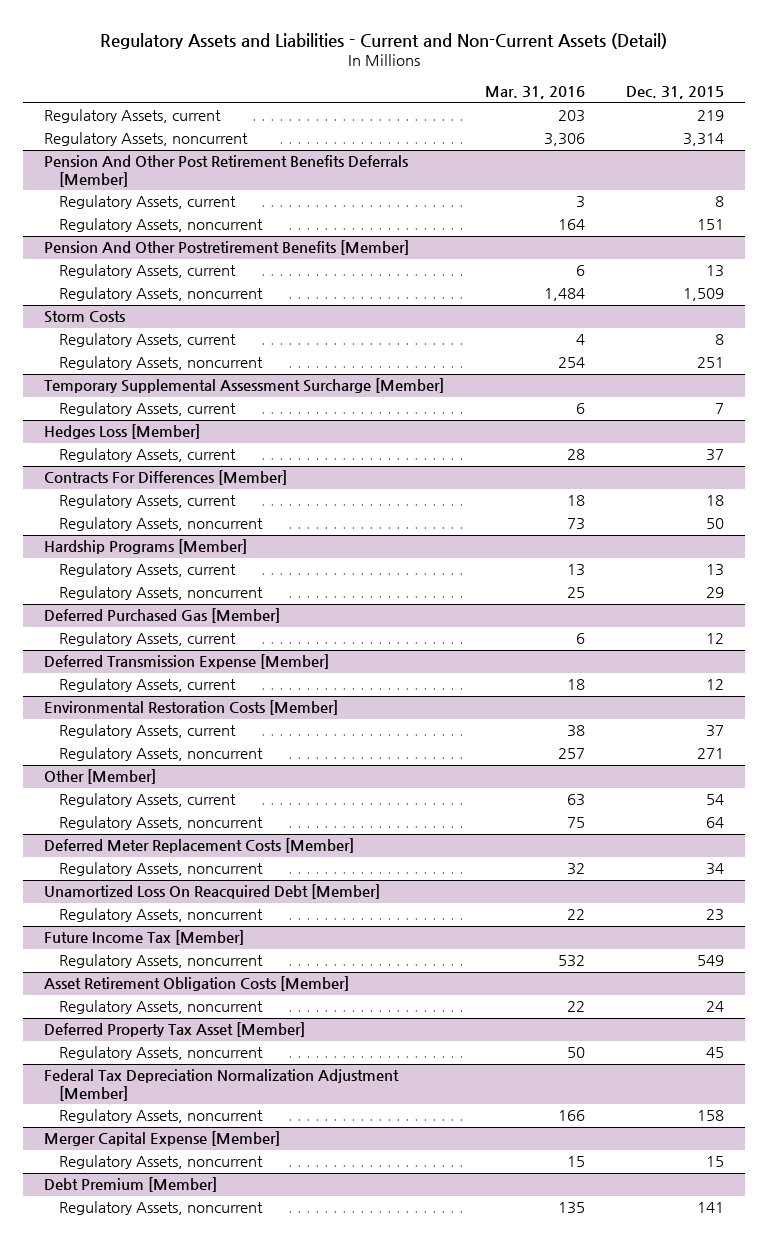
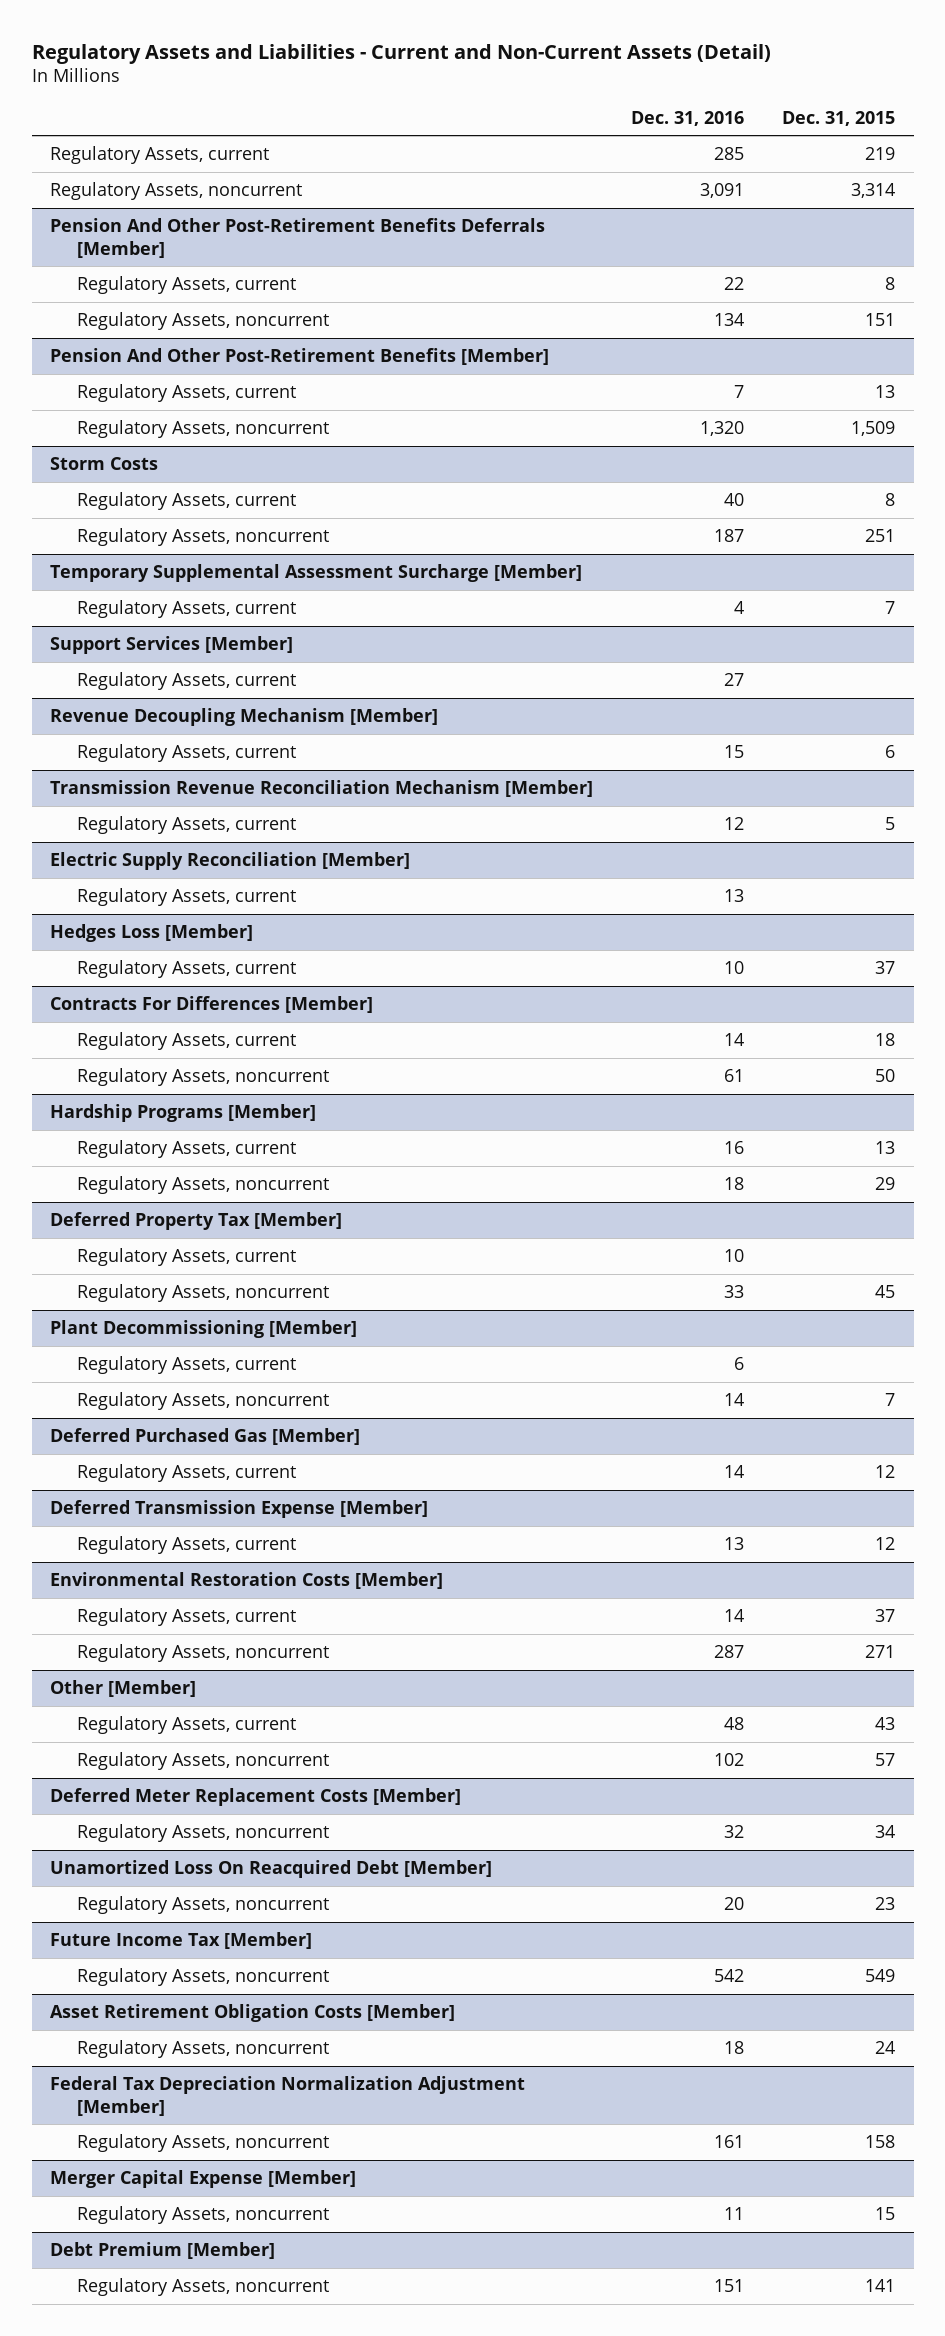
[484,86,585,100] Mar. 31, 2016 -> none
none -> [631,110,745,126] Dec. 31, 2016
[43,155,408,187] Pension And Other Post Retirement Benefits Deferrals [Member] -> [50,217,546,258] Pension And Other Post-Retirement Benefits Deferrals [Member]
[43,240,409,256] Pension And Other Postretirement Benefits [Member] -> [50,347,550,365] Pension And Other Post-Retirement Benefits [Member]
none -> [50,635,294,654] Support Services [Member]
none -> [76,671,296,690] Regulatory Assets, current
none -> [50,707,439,726] Revenue Decoupling Mechanism [Member]
none -> [76,743,296,762] Regulatory Assets, current
none -> [50,779,594,797] Transmission Revenue Reconciliation Mechanism [Member]
none -> [76,815,296,834] Regulatory Assets, current
none -> [50,851,411,870] Electric Supply Reconciliation [Member]
none -> [76,887,296,906] Regulatory Assets, current
none -> [50,1211,343,1230] Deferred Property Tax [Member]
none -> [76,1247,296,1266] Regulatory Assets, current
none -> [76,1283,329,1302] Regulatory Assets, noncurrent
none -> [50,1319,358,1338] Plant Decommissioning [Member]
none -> [76,1355,296,1374] Regulatory Assets, current
none -> [76,1391,329,1410] Regulatory Assets, noncurrent
[706,794,725,806] 54 -> [874,1716,895,1730] 43
[706,817,725,829] 64 -> [874,1752,895,1766] 57
[43,1022,305,1038] Deferred Property Tax Asset [Member] -> none
[59,1046,264,1061] Regulatory Assets, noncurrent -> none

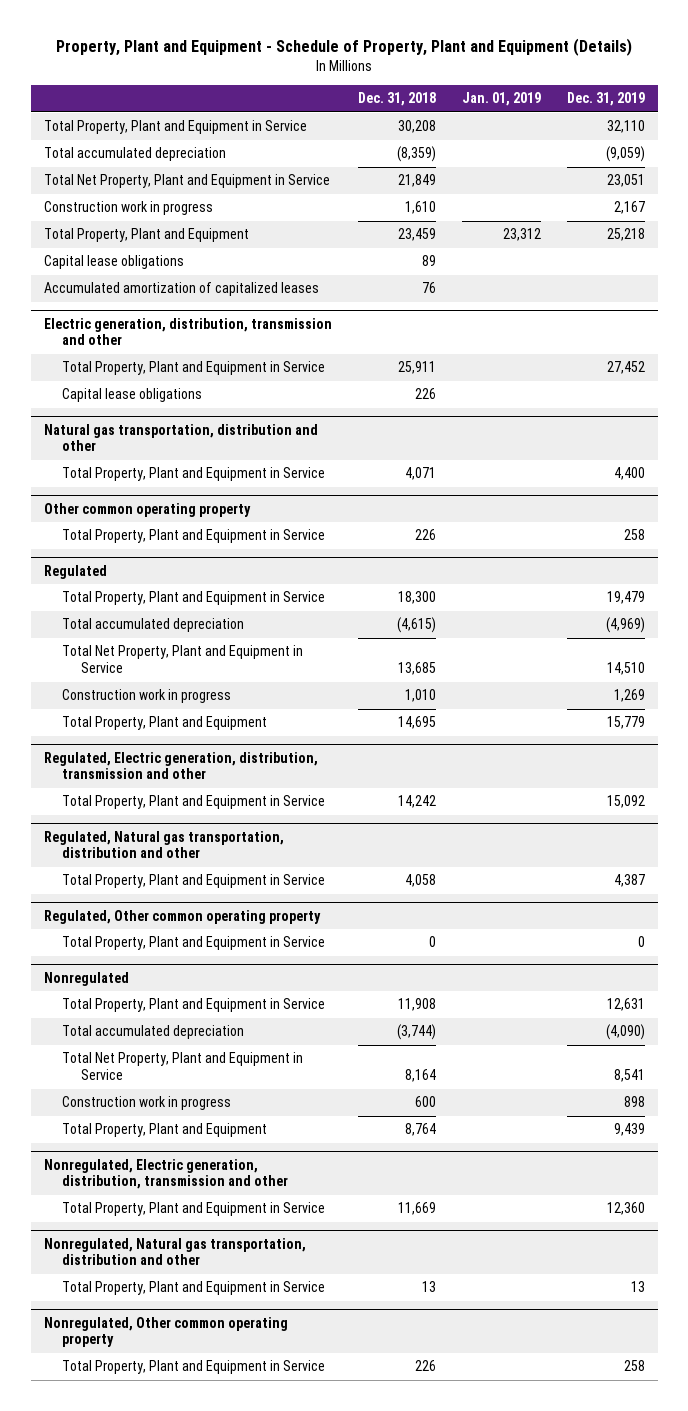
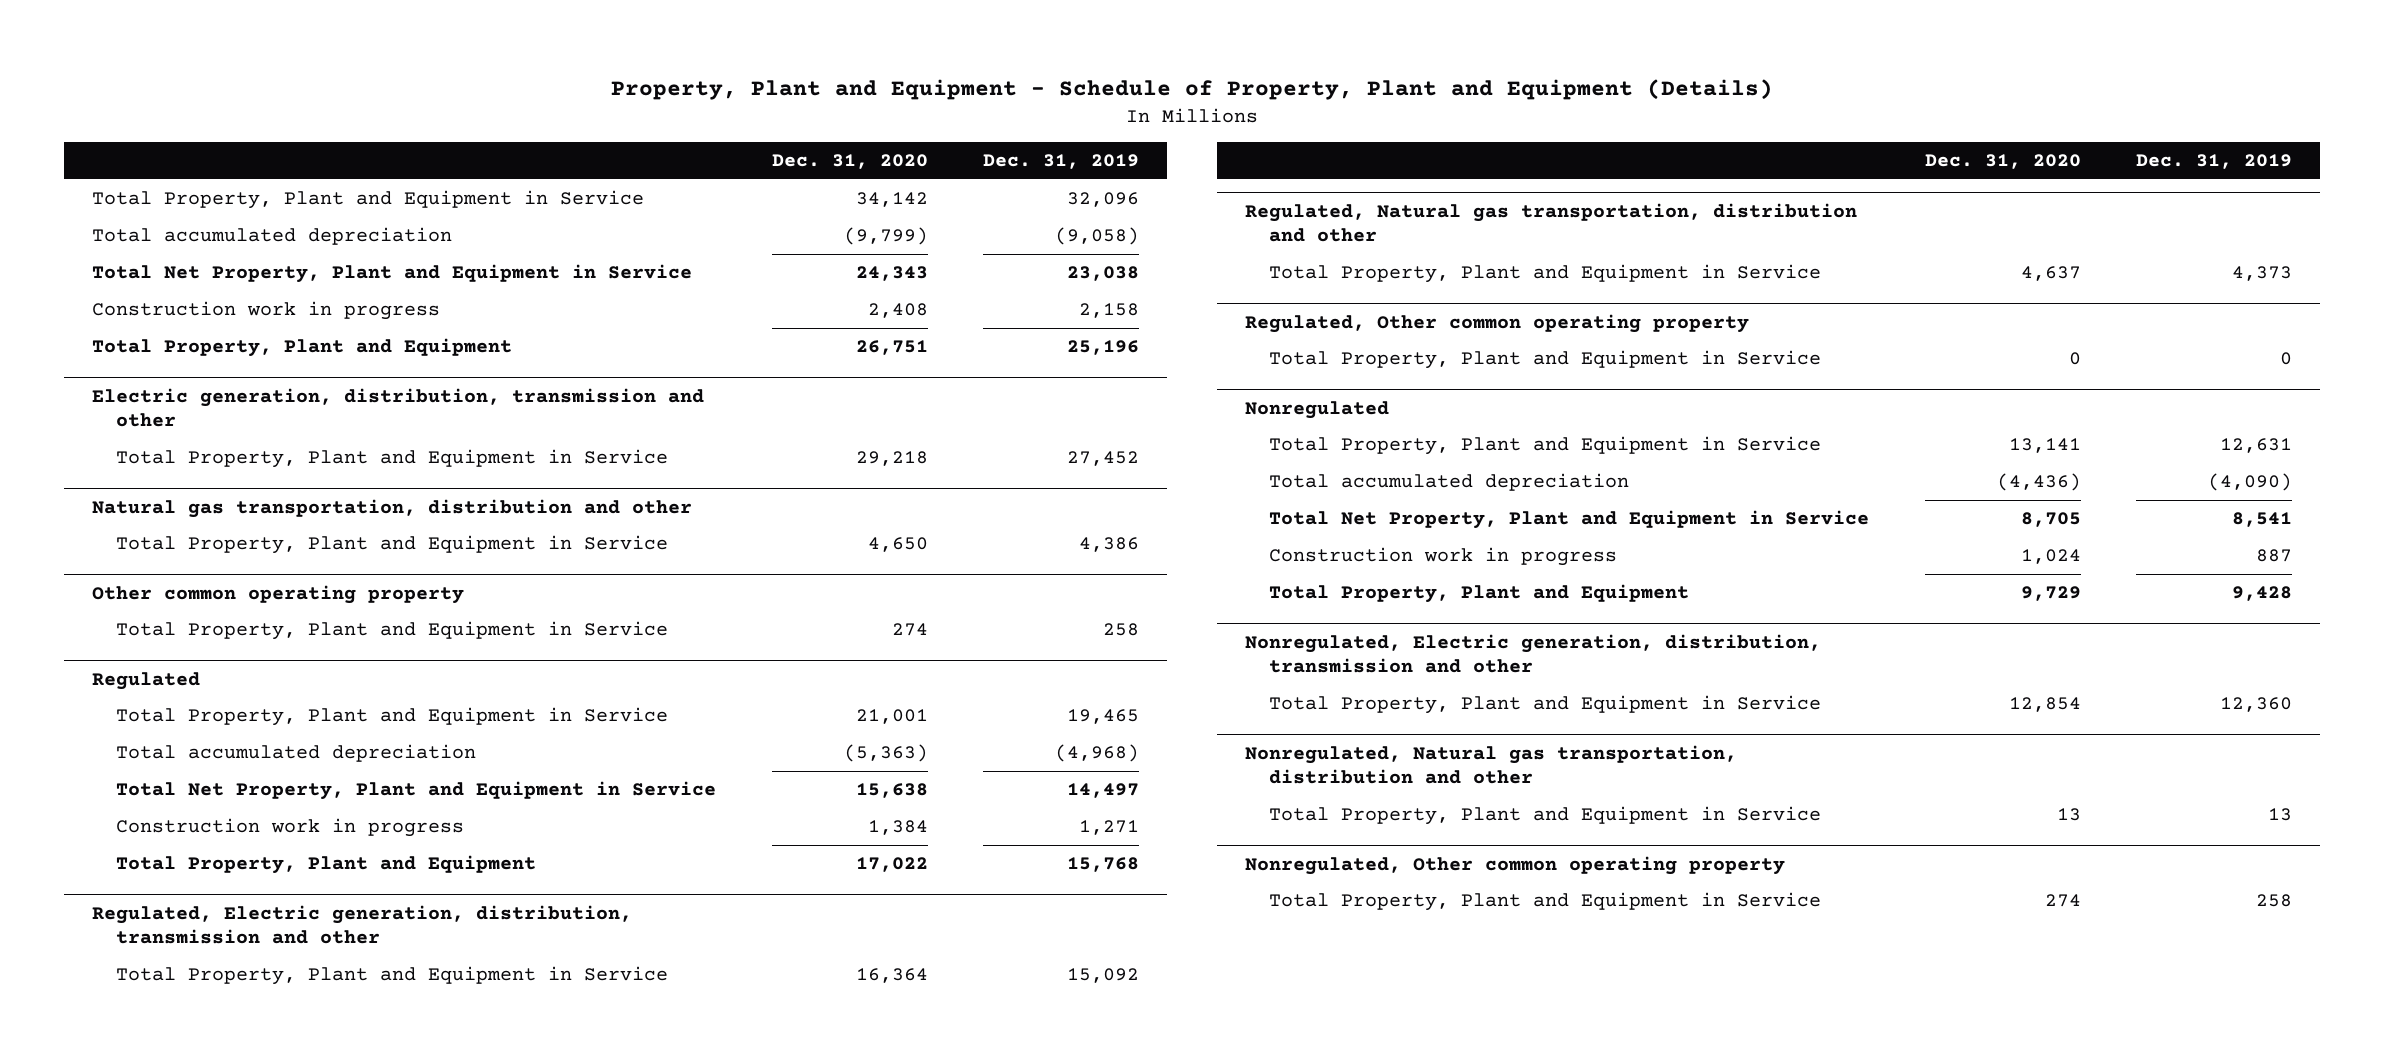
[357,92,436,107] Dec. 31, 2018 -> none
[461,92,541,107] Jan. 01, 2019 -> none
none -> [771,154,928,170] Dec. 31, 2020
[43,255,184,270] Capital lease obligations -> none
[43,282,319,297] Accumulated amortization of capitalized leases -> none
[606,120,645,134] 32,110 -> [1067,192,1140,208] 32,096
[605,146,645,163] (9,059) -> [1055,227,1140,246] (9,058)
[606,174,645,188] 23,051 -> [1067,266,1140,282] 23,038
[613,201,645,215] 2,167 -> [1079,303,1140,319] 2,158
[606,228,645,242] 25,218 -> [1067,340,1140,356] 25,196
[62,388,203,403] Capital lease obligations -> none
[613,467,645,481] 4,400 -> [1079,537,1140,553] 4,386
[606,591,645,605] 19,479 -> [1067,709,1140,725] 19,465
[605,617,645,634] (4,969) -> [1055,744,1140,763] (4,968)
[606,661,645,675] 14,510 -> [1067,783,1140,799] 14,497
[613,689,645,703] 1,269 -> [1079,820,1140,836] 1,271
[606,716,645,730] 15,779 -> [1067,857,1140,873] 15,768
[613,874,645,888] 4,387 -> [2232,266,2293,282] 4,373
[623,1096,645,1108] 898 -> [2256,549,2293,563] 887
[613,1123,645,1137] 9,439 -> [2232,586,2293,602] 9,428

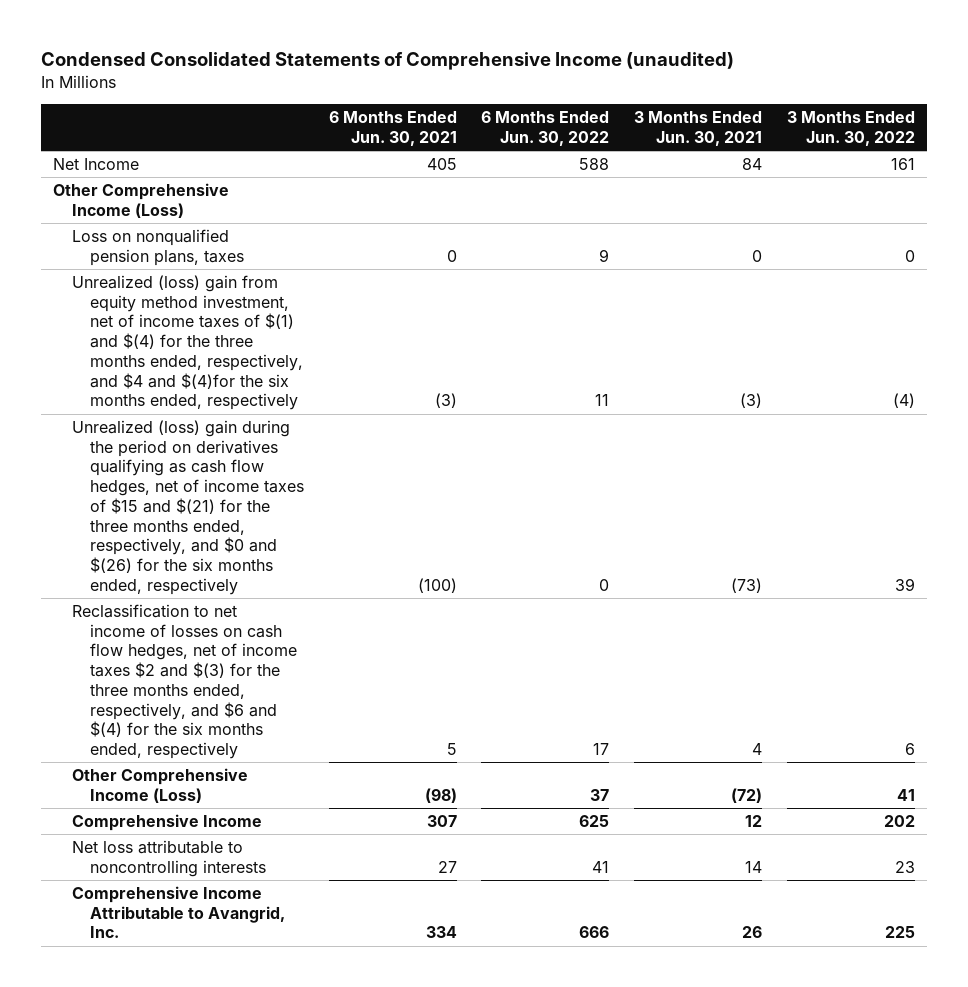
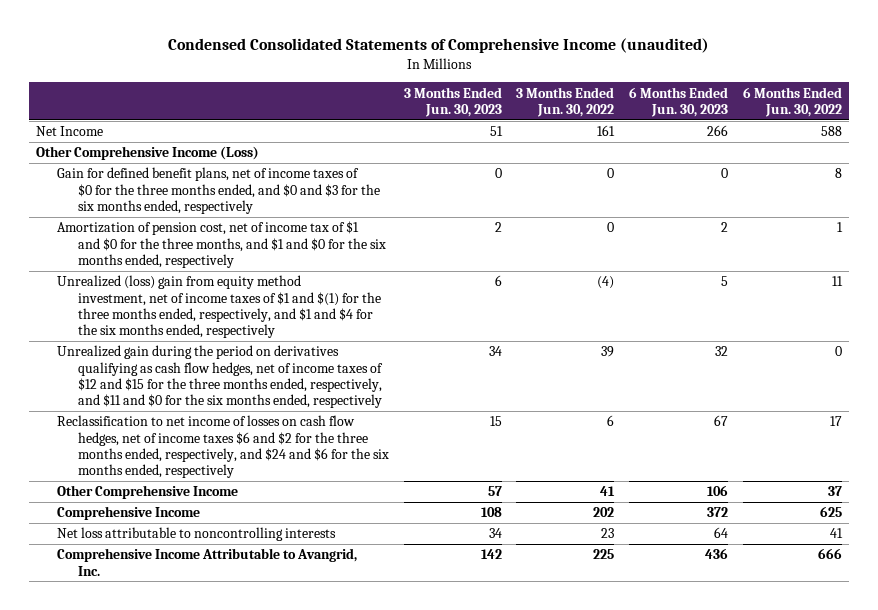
[328,111,457,146] 6 Months Ended Jun. 30, 2021 -> none
[633,111,762,146] 3 Months Ended Jun. 30, 2021 -> none
none -> [403,86,502,117] 3 Months Ended Jun. 30, 2023
none -> [629,86,729,117] 6 Months Ended Jun. 30, 2023
[71,229,244,266] Loss on nonqualified pension plans, taxes -> none
none -> [57,167,380,214] Gain for defined benefit plans, net of income taxes of $0 for the three months ended, and $0 and $3 for the six months ended, respectively
none -> [57,221,386,268] Amortization of pension cost, net of income tax of $1 and $0 for the three months, and $1 and $0 for the six months ended, respectively
[71,275,303,411] Unrealized (loss) gain from equity method investment, net of income taxes of $(1) and $(4) for the three months ended, respectively, and $4 and $(4)for the six months ended, respectively -> [57,275,381,338] Unrealized (loss) gain from equity method investment, net of income taxes of $1 and $(1) for the three months ended, respectively, and $1 and $4 for the six months ended, respectively
[71,420,304,595] Unrealized (loss) gain during the period on derivatives qualifying as cash flow hedges, net of income taxes of $15 and $(21) for the three months ended, respectively, and $0 and $(26) for the six months ended, respectively -> [57,345,383,408] Unrealized gain during the period on derivatives qualifying as cash flow hedges, net of income taxes of $12 and $15 for the three months ended, respectively, and $11 and $0 for the six months ended, respectively
[71,604,297,760] Reclassification to net income of losses on cash flow hedges, net of income taxes $2 and $(3) for the three months ended, respectively, and $6 and $(4) for the six months ended, respectively -> [57,415,389,478] Reclassification to net income of losses on cash flow hedges, net of income taxes $6 and $2 for the three months ended, respectively, and $24 and $6 for the six months ended, respectively
[71,768,248,803] Other Comprehensive Income (Loss) -> [57,485,239,500] Other Comprehensive Income

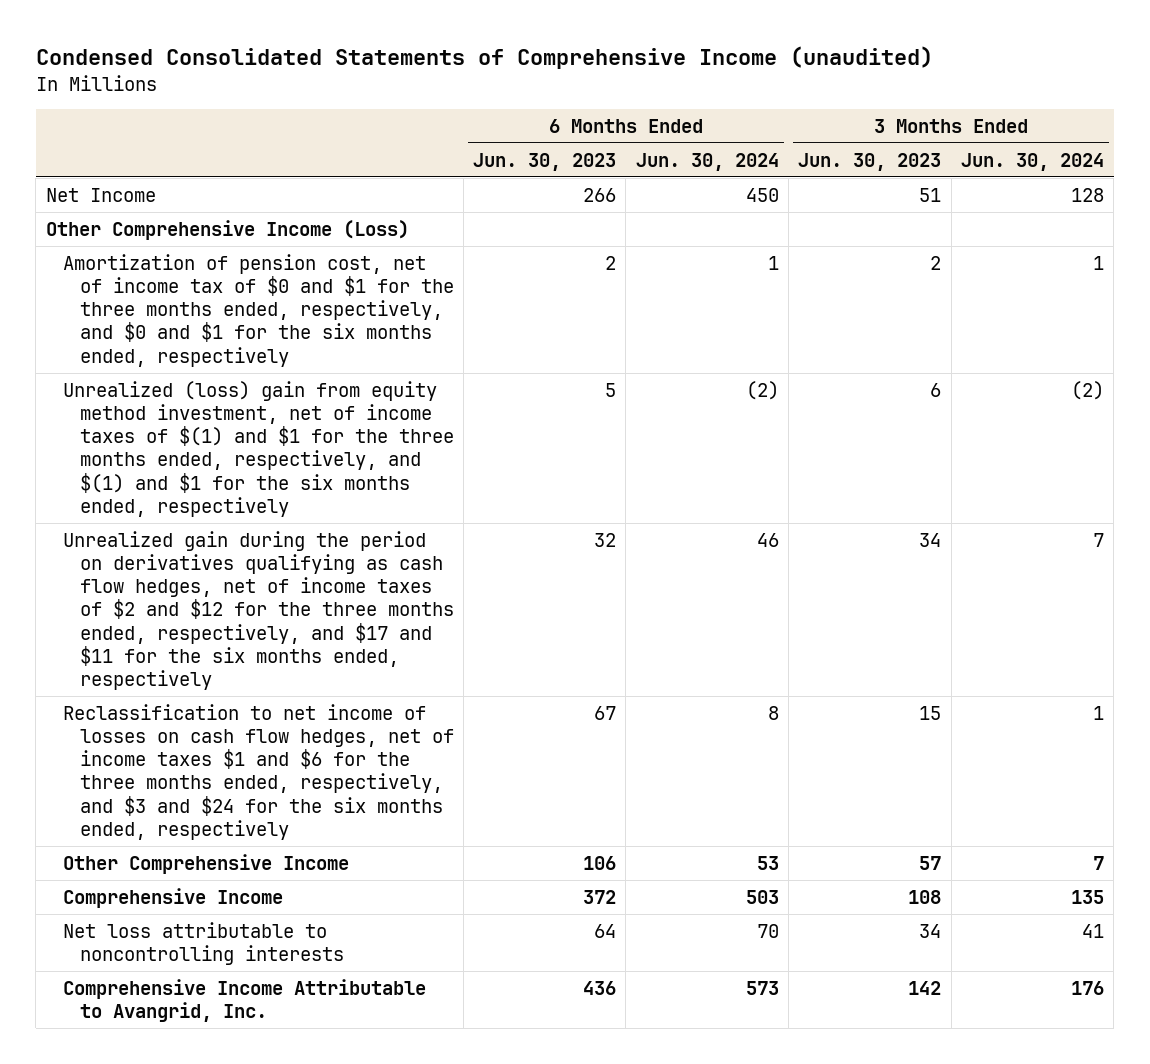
[516,86,615,117] 3 Months Ended Jun. 30, 2022 -> none
[743,86,843,117] 6 Months Ended Jun. 30, 2022 -> none
none -> [635,152,779,171] Jun. 30, 2024
none -> [960,152,1104,171] Jun. 30, 2024
[57,167,380,214] Gain for defined benefit plans, net of income taxes of $0 for the three months ended, and $0 and $3 for the six months ended, respectively -> none
[57,221,386,268] Amortization of pension cost, net of income tax of $1 and $0 for the three months, and $1 and $0 for the six months ended, respectively -> [62,253,454,367] Amortization of pension cost, net of income tax of $0 and $1 for the three months ended, respectively, and $0 and $1 for the six months ended, respectively
[57,275,381,338] Unrealized (loss) gain from equity method investment, net of income taxes of $1 and $(1) for the three months ended, respectively, and $1 and $4 for the six months ended, respectively -> [62,380,454,517] Unrealized (loss) gain from equity method investment, net of income taxes of $(1) and $1 for the three months ended, respectively, and $(1) and $1 for the six months ended, respectively
[57,345,383,408] Unrealized gain during the period on derivatives qualifying as cash flow hedges, net of income taxes of $12 and $15 for the three months ended, respectively, and $11 and $0 for the six months ended, respectively -> [62,530,454,691] Unrealized gain during the period on derivatives qualifying as cash flow hedges, net of income taxes of $2 and $12 for the three months ended, respectively, and $17 and $11 for the six months ended, respectively
[57,415,389,478] Reclassification to net income of losses on cash flow hedges, net of income taxes $6 and $2 for the three months ended, respectively, and $24 and $6 for the six months ended, respectively -> [62,703,454,840] Reclassification to net income of losses on cash flow hedges, net of income taxes $1 and $6 for the three months ended, respectively, and $3 and $24 for the six months ended, respectively

